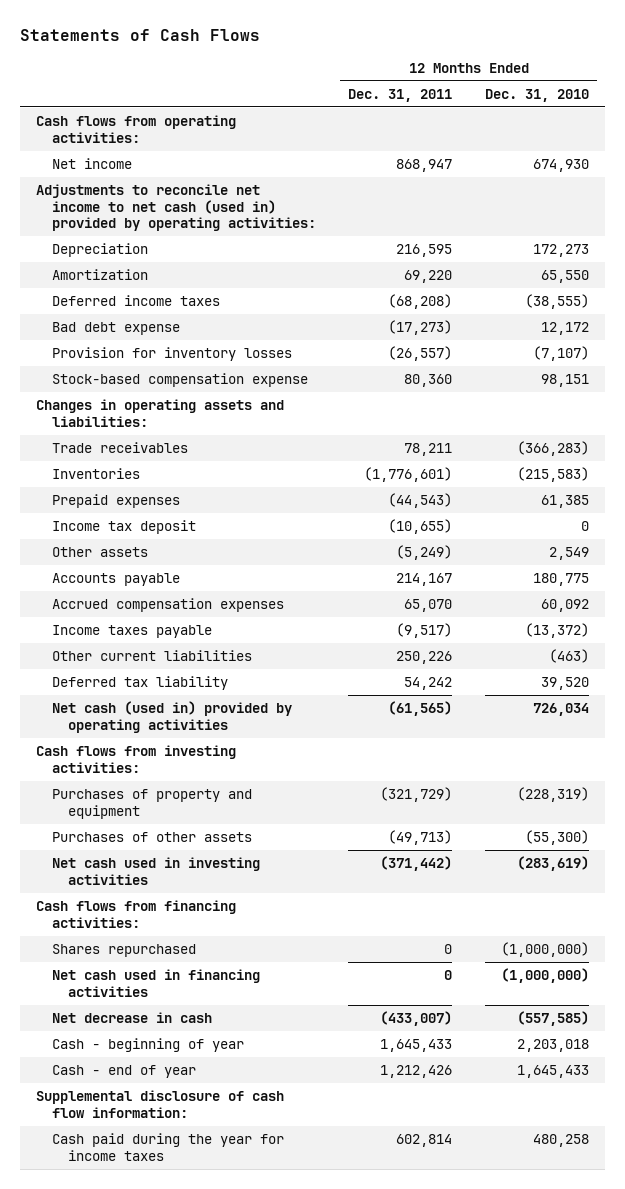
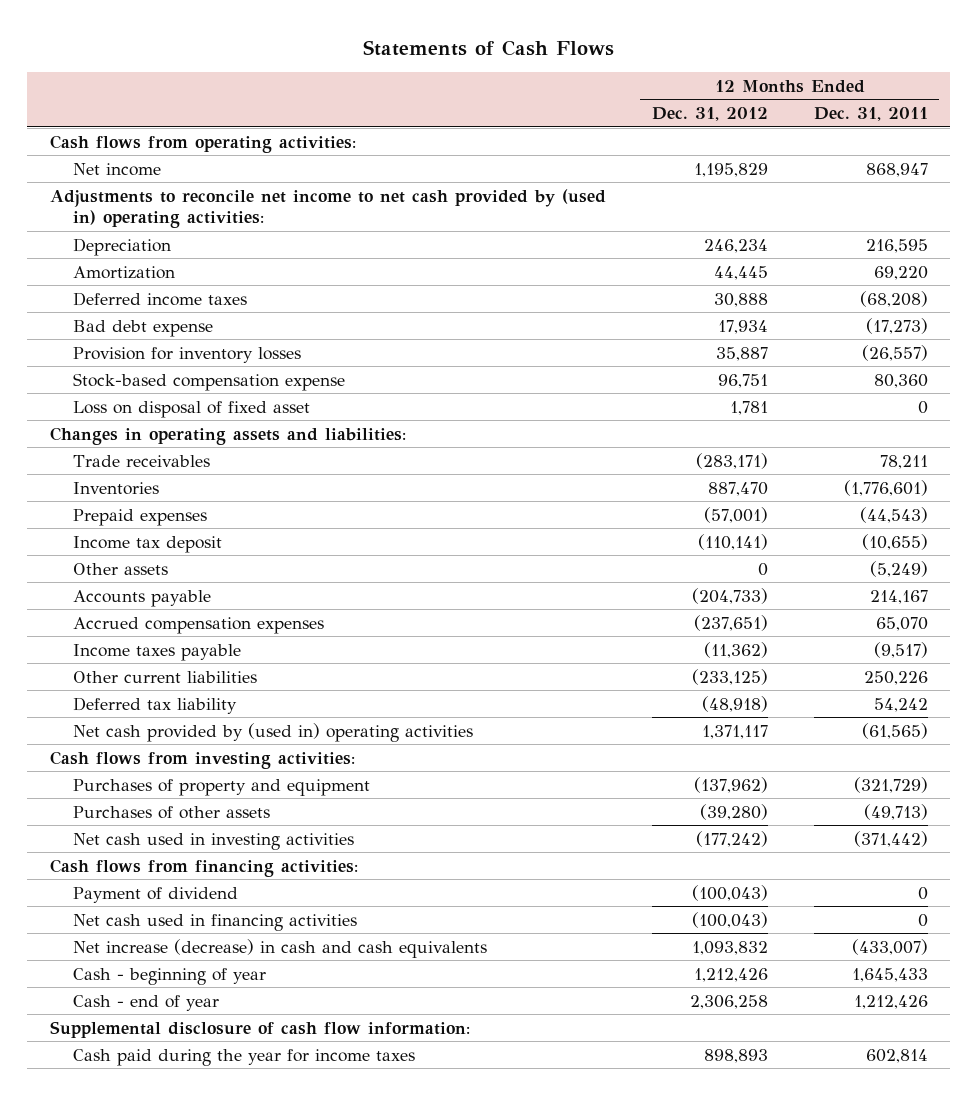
[484,88,589,102] Dec. 31, 2010 -> none
none -> [651,107,768,122] Dec. 31, 2012
[35,184,317,232] Adjustments to reconcile net income to net cash (used in) provided by operating activities: -> [50,188,607,229] Adjustments to reconcile net income to net cash provided by (used in) operating activities:
none -> [72,400,310,418] Loss on disposal of fixed asset
[52,701,293,733] Net cash (used in) provided by operating activities -> [72,722,473,742] Net cash provided by (used in) operating activities
[52,944,197,958] Shares repurchased -> none
none -> [72,886,238,903] Payment of dividend
[52,1012,213,1024] Net decrease in cash -> [72,938,487,958] Net increase (decrease) in cash and cash equivalents

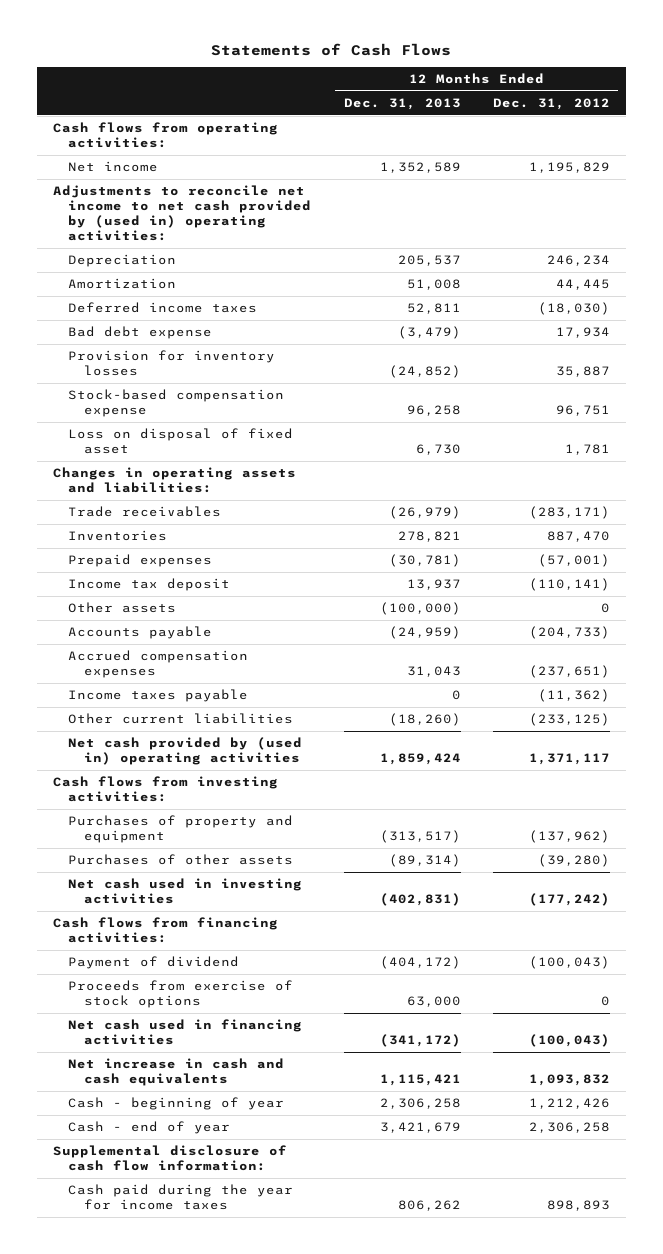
[813,107,928,122] Dec. 31, 2011 -> none
none -> [343,98,461,111] Dec. 31, 2013
[713,292,768,307] 30,888 -> [537,302,610,316] (18,030)
[72,696,237,714] Deferred tax liability -> none
none -> [68,980,294,1009] Proceeds from exercise of stock options
[72,938,487,958] Net increase (decrease) in cash and cash equivalents -> [68,1058,285,1087] Net increase in cash and cash equivalents

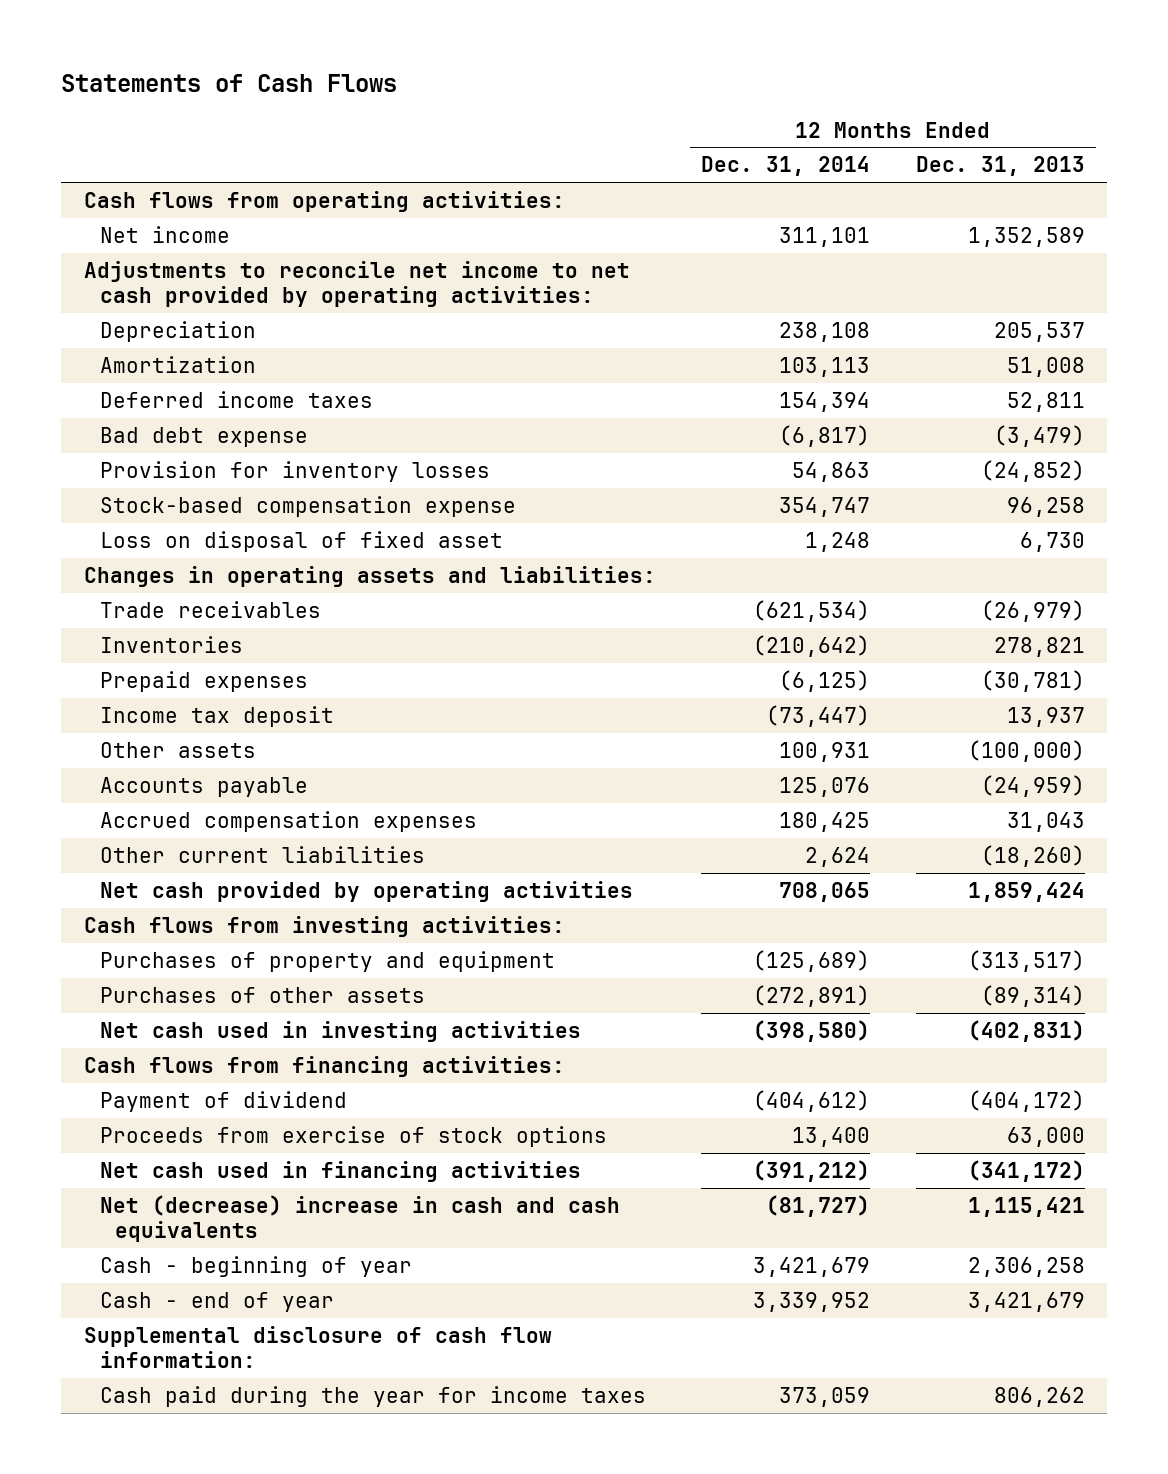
[492,98,610,111] Dec. 31, 2012 -> none
none -> [701,156,871,177] Dec. 31, 2014
[52,185,312,241] Adjustments to reconcile net income to net cash provided by (used in) operating activities: -> [83,260,630,308] Adjustments to reconcile net income to net cash provided by operating activities:
[68,689,249,703] Income taxes payable -> none
[68,737,303,766] Net cash provided by (used in) operating activities -> [99,880,633,902] Net cash provided by operating activities
[68,1058,285,1087] Net increase in cash and cash equivalents -> [99,1194,620,1243] Net (decrease) increase in cash and cash equivalents

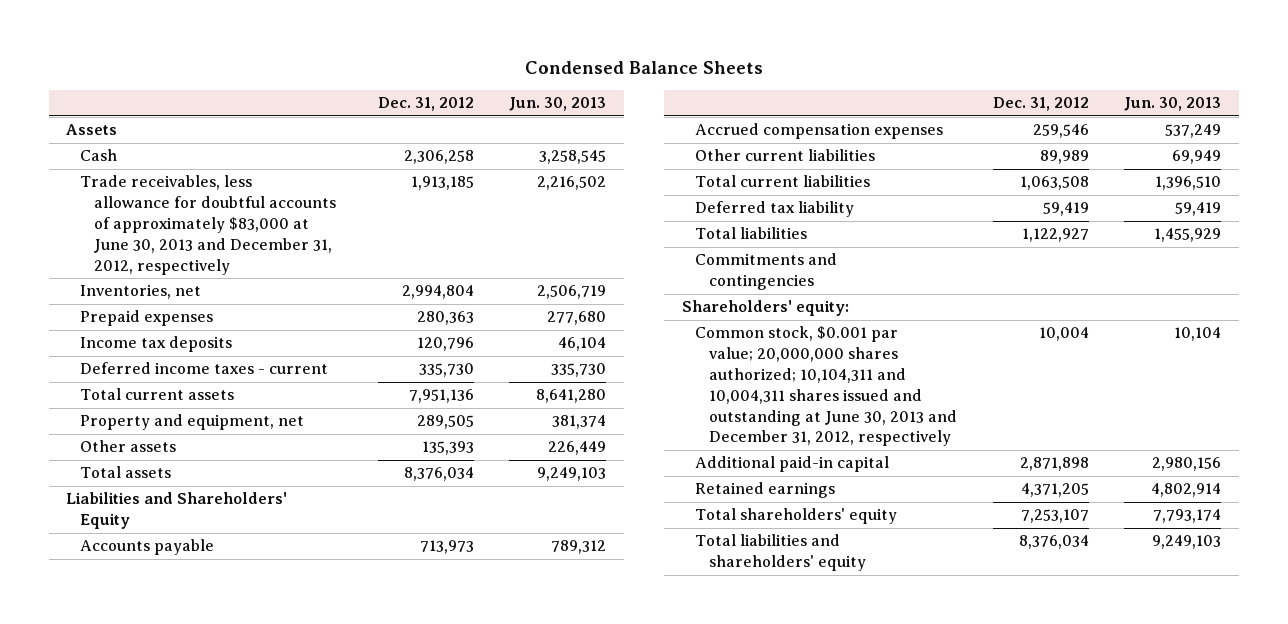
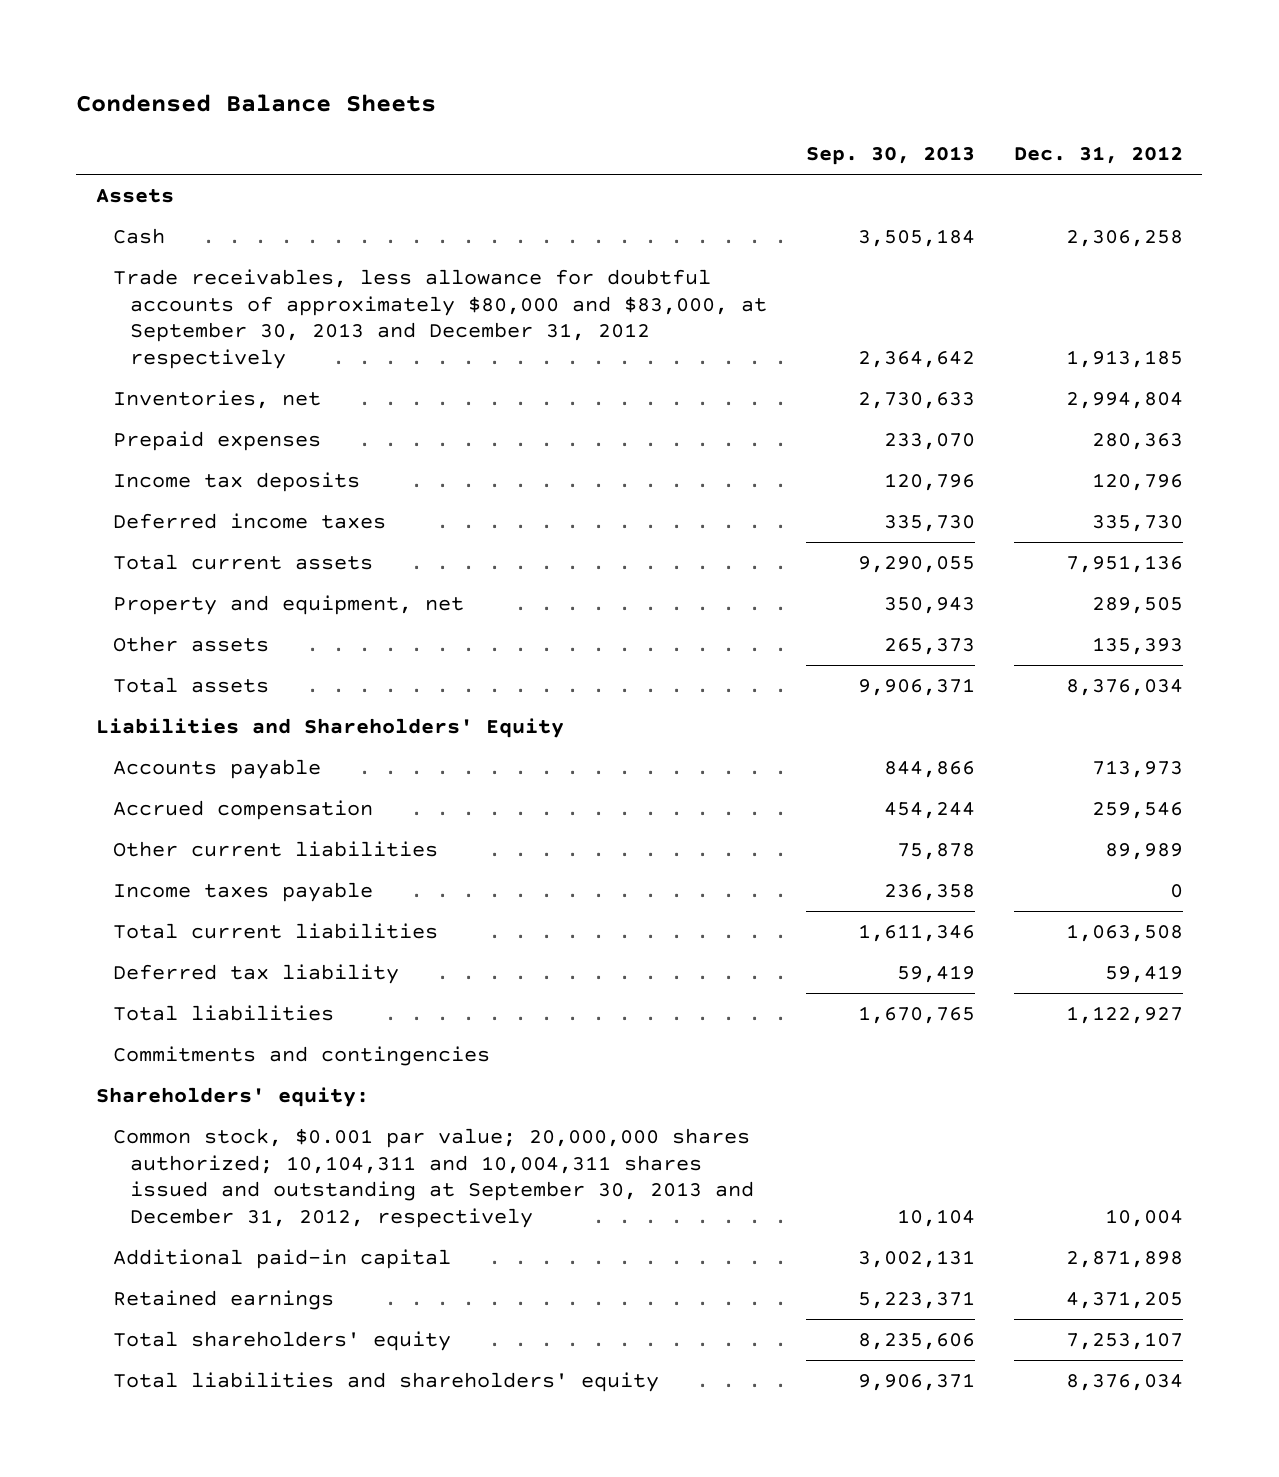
[509,97,607,112] Jun. 30, 2013 -> none
none -> [806,146,976,166] Sep. 30, 2013
[80,175,337,275] Trade receivables, less allowance for doubtful accounts of approximately $83,000 at June 30, 2013 and December 31, 2012, respectively -> [113,269,768,369] Trade receivables, less allowance for doubtful accounts of approximately $80,000 and $83,000, at September 30, 2013 and December 31, 2012 respectively
[80,362,329,375] Deferred income taxes - current -> [113,513,387,530] Deferred income taxes
[695,123,944,140] Accrued compensation expenses -> [113,800,374,821] Accrued compensation
none -> [113,882,374,903] Income taxes payable
[695,326,958,447] Common stock, $0.001 par value; 20,000,000 shares authorized; 10,104,311 and 10,004,311 shares issued and outstanding at June 30, 2013 and December 31, 2012, respectively -> [113,1128,755,1228] Common stock, $0.001 par value; 20,000,000 shares authorized; 10,104,311 and 10,004,311 shares issued and outstanding at September 30, 2013 and December 31, 2012, respectively

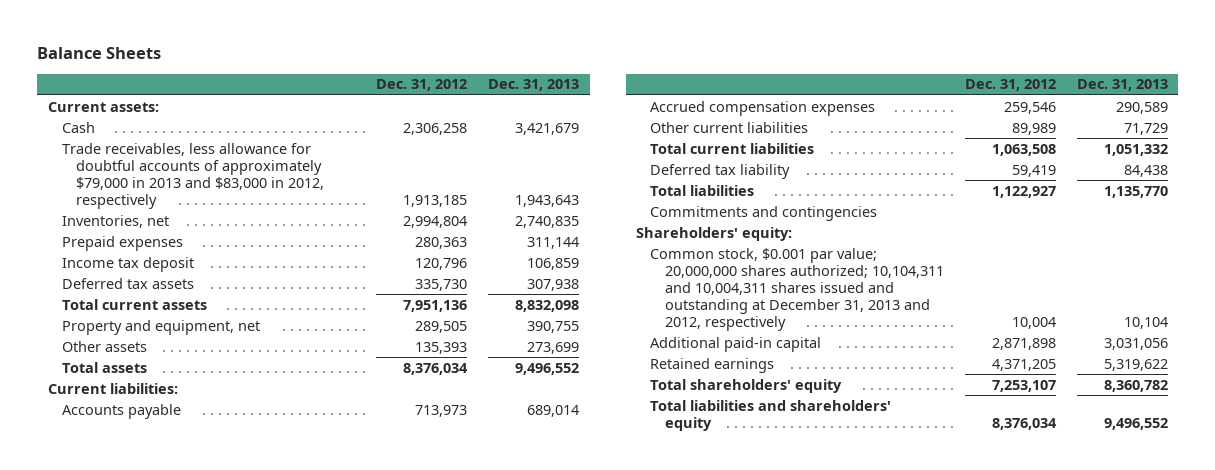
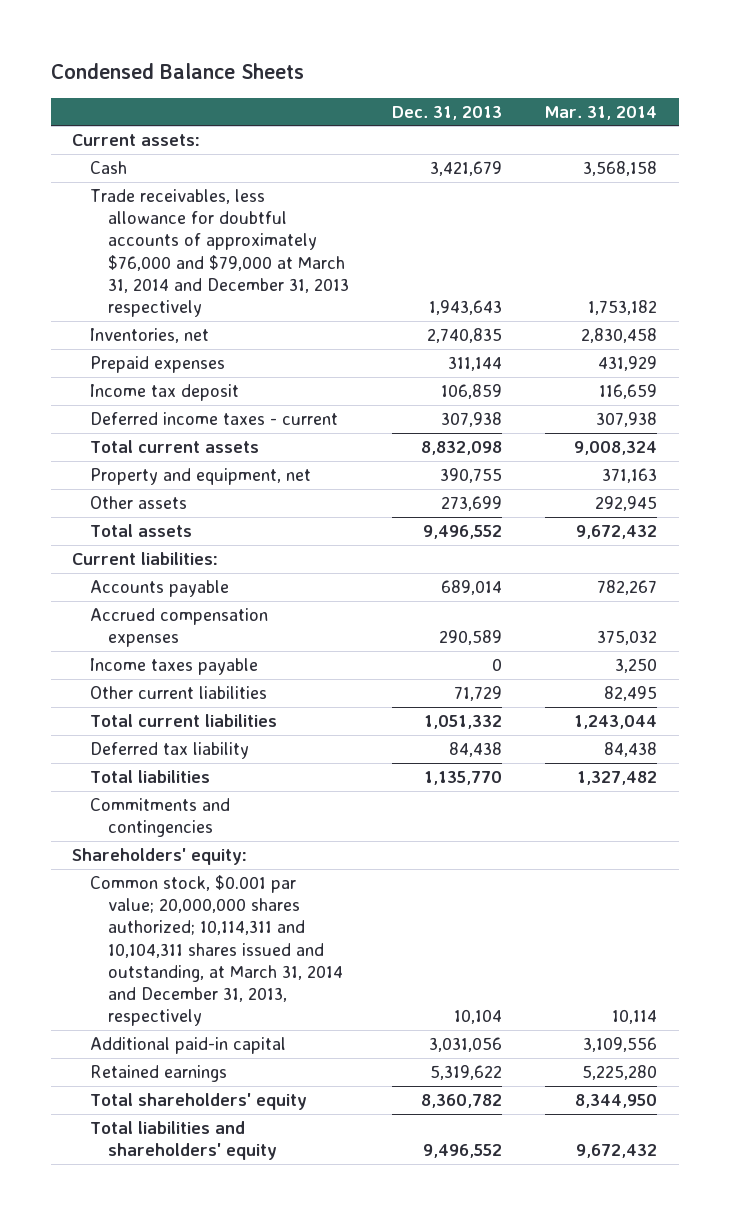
[37,47,162,60] Balance Sheets -> [51,63,305,80] Condensed Balance Sheets
[376,79,468,92] Dec. 31, 2012 -> none
none -> [544,105,658,120] Mar. 31, 2014
[61,142,325,209] Trade receivables, less allowance for doubtful accounts of approximately $79,000 in 2013 and $83,000 in 2012, respectively -> [90,188,350,318] Trade receivables, less allowance for doubtful accounts of approximately $76,000 and $79,000 at March 31, 2014 and December 31, 2013 respectively
[61,277,194,289] Deferred tax assets -> [90,411,339,425] Deferred income taxes - current
none -> [90,657,259,675] Income taxes payable
[650,247,944,331] Common stock, $0.001 par value; 20,000,000 shares authorized; 10,104,311 and 10,004,311 shares issued and outstanding at December 31, 2013 and 2012, respectively -> [90,874,344,1027] Common stock, $0.001 par value; 20,000,000 shares authorized; 10,114,311 and 10,104,311 shares issued and outstanding, at March 31, 2014 and December 31, 2013, respectively

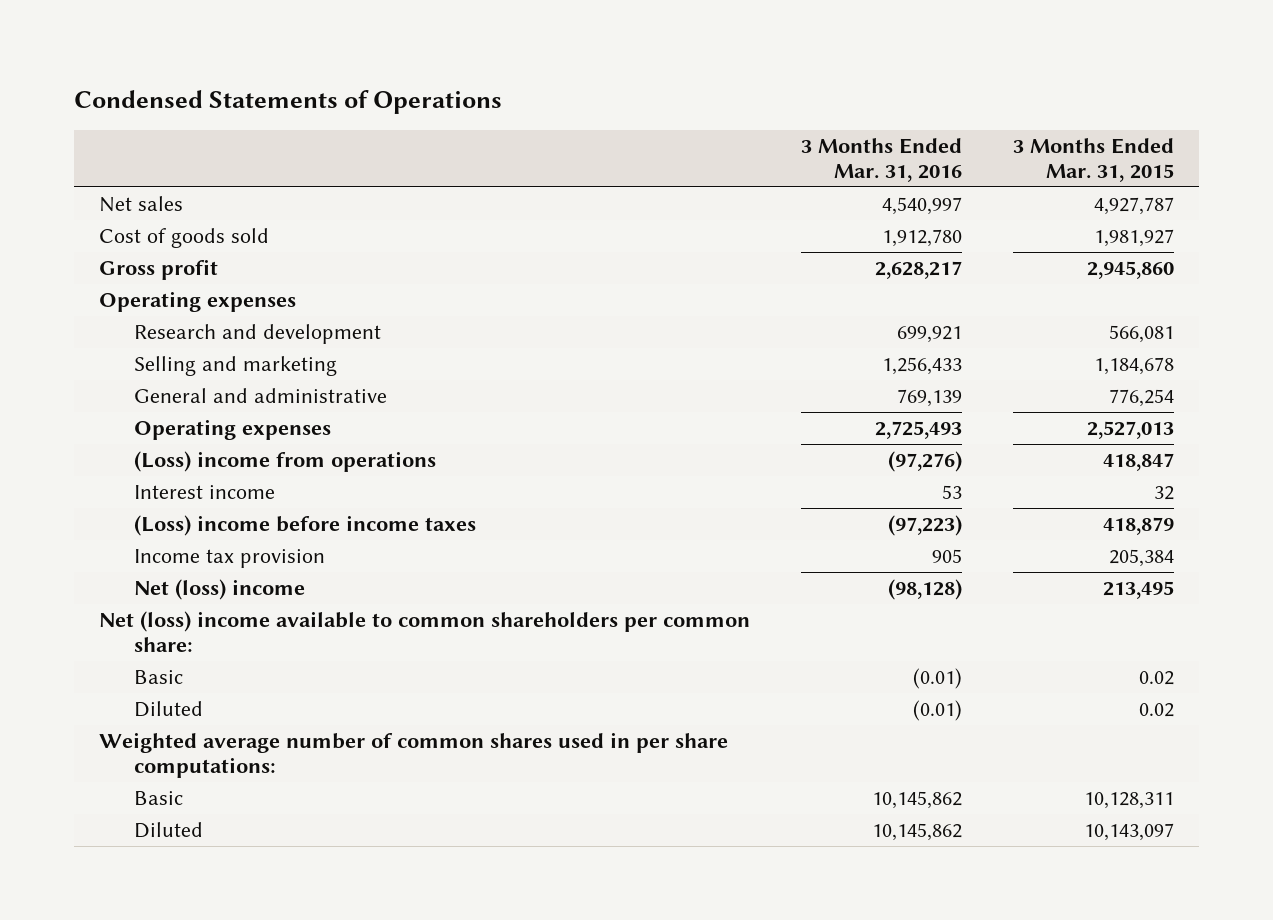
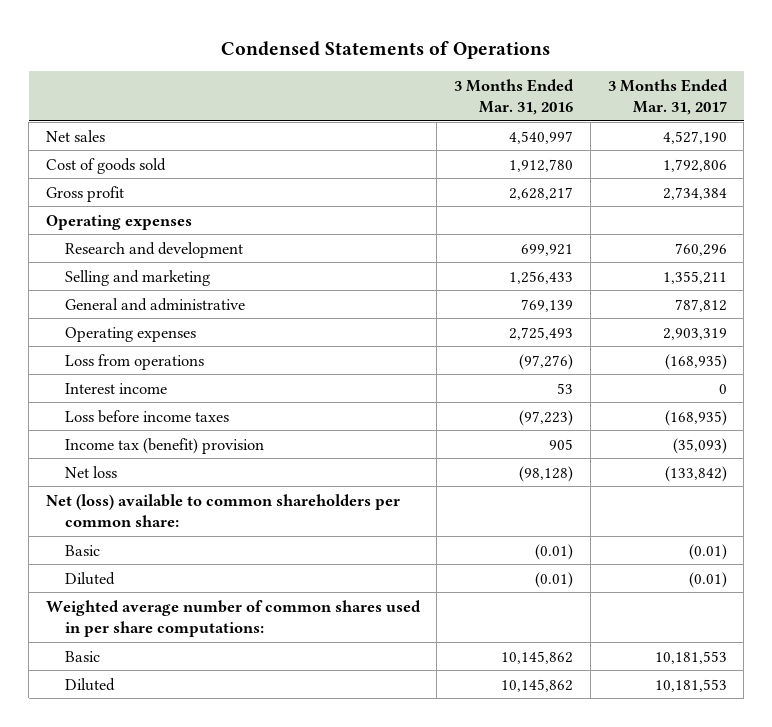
[1012,137,1174,183] 3 Months Ended Mar. 31, 2015 -> none
none -> [607,78,728,116] 3 Months Ended Mar. 31, 2017
[133,451,436,473] (Loss) income from operations -> [64,353,204,370] Loss from operations
[133,515,476,537] (Loss) income before income taxes -> [64,409,229,423] Loss before income taxes
[133,549,325,569] Income tax provision -> [64,437,264,454] Income tax (benefit) provision
[133,579,305,601] Net (loss) income -> [64,465,117,478] Net loss
[99,611,751,653] Net (loss) income available to common shareholders per common share: -> [45,493,400,527] Net (loss) available to common shareholders per common share:

